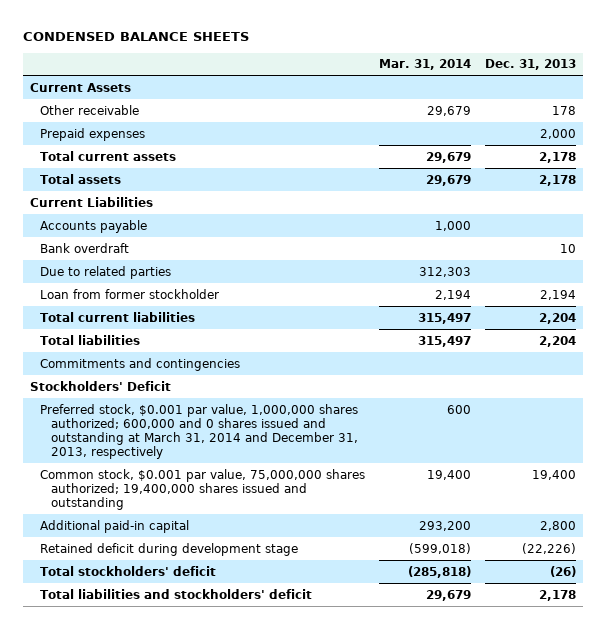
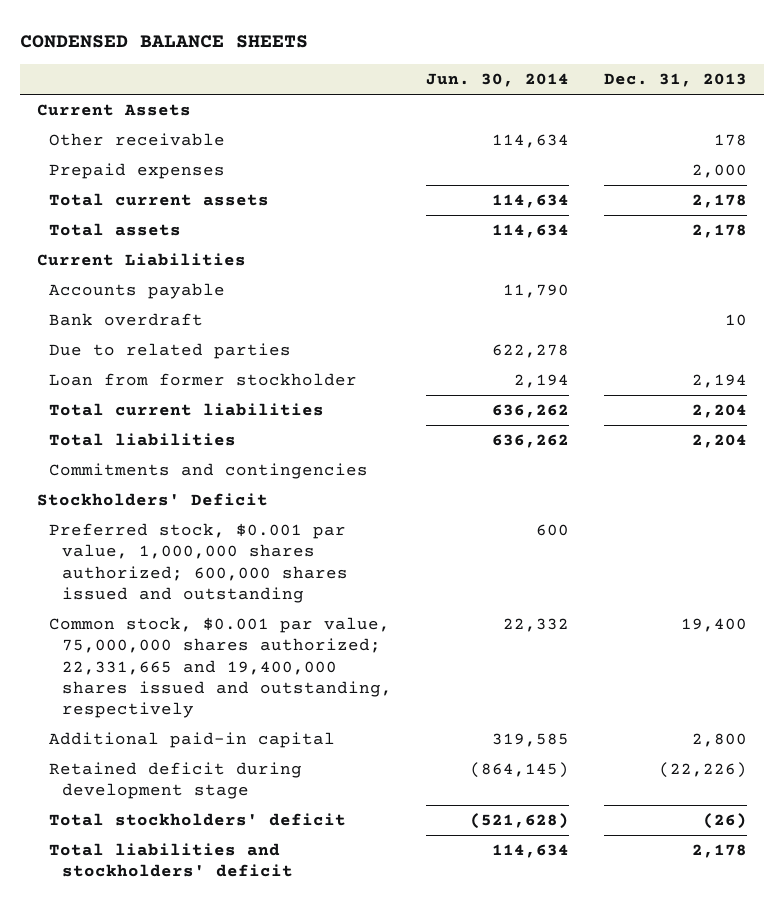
[379,59,472,71] Mar. 31, 2014 -> none
none -> [426,73,570,88] Jun. 30, 2014
[40,403,359,459] Preferred stock, $0.001 par value, 1,000,000 shares authorized; 600,000 and 0 shares issued and outstanding at March 31, 2014 and December 31, 2013, respectively -> [49,522,348,603] Preferred stock, $0.001 par value, 1,000,000 shares authorized; 600,000 shares issued and outstanding
[40,468,366,510] Common stock, $0.001 par value, 75,000,000 shares authorized; 19,400,000 shares issued and outstanding -> [49,616,392,719] Common stock, $0.001 par value, 75,000,000 shares authorized; 22,331,665 and 19,400,000 shares issued and outstanding, respectively

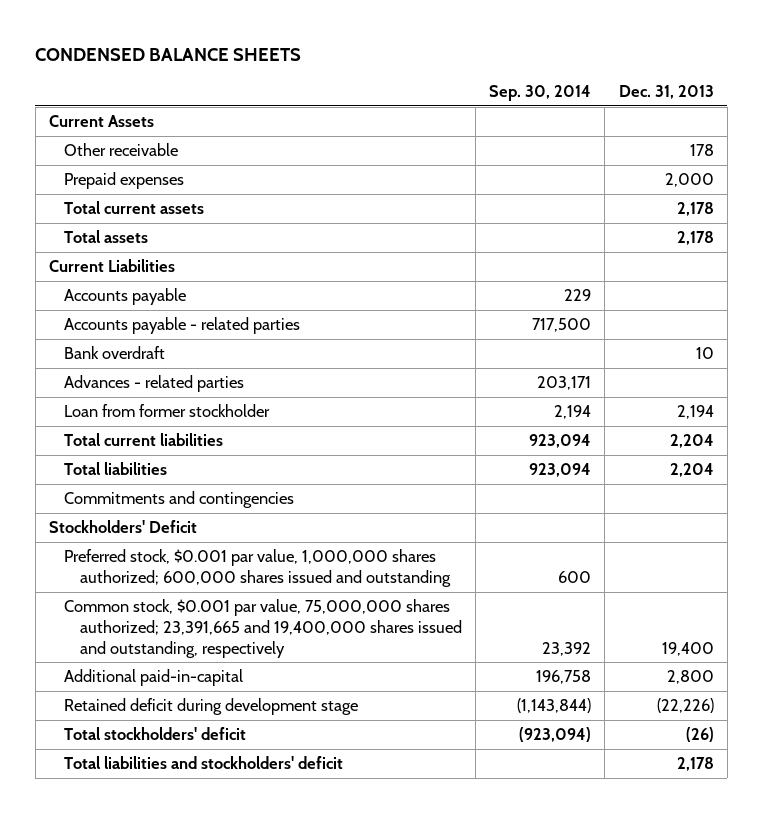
[426,73,570,88] Jun. 30, 2014 -> none
none -> [489,84,592,101] Sep. 30, 2014
none -> [64,317,301,335] Accounts payable - related parties
[49,342,292,359] Due to related parties -> [64,375,245,393] Advances - related parties
[49,616,392,719] Common stock, $0.001 par value, 75,000,000 shares authorized; 22,331,665 and 19,400,000 shares issued and outstanding, respectively -> [64,599,462,658] Common stock, $0.001 par value, 75,000,000 shares authorized; 23,391,665 and 19,400,000 shares issued and outstanding, respectively
[49,731,336,748] Additional paid-in capital -> [64,669,244,687] Additional paid-in-capital

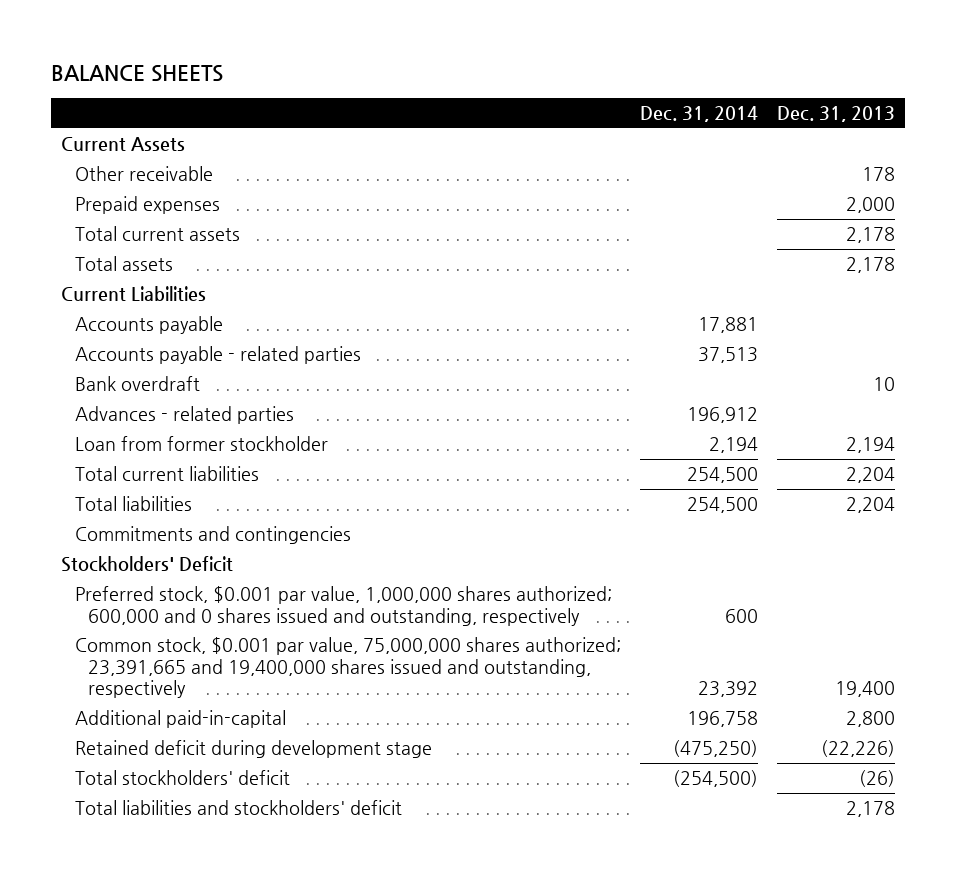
[35,47,302,61] CONDENSED BALANCE SHEETS -> [51,64,224,82] BALANCE SHEETS
[489,84,592,101] Sep. 30, 2014 -> none
none -> [639,106,758,123] Dec. 31, 2014
[64,549,451,587] Preferred stock, $0.001 par value, 1,000,000 shares authorized; 600,000 shares issued and outstanding -> [74,586,612,626] Preferred stock, $0.001 par value, 1,000,000 shares authorized; 600,000 and 0 shares issued and outstanding, respectively

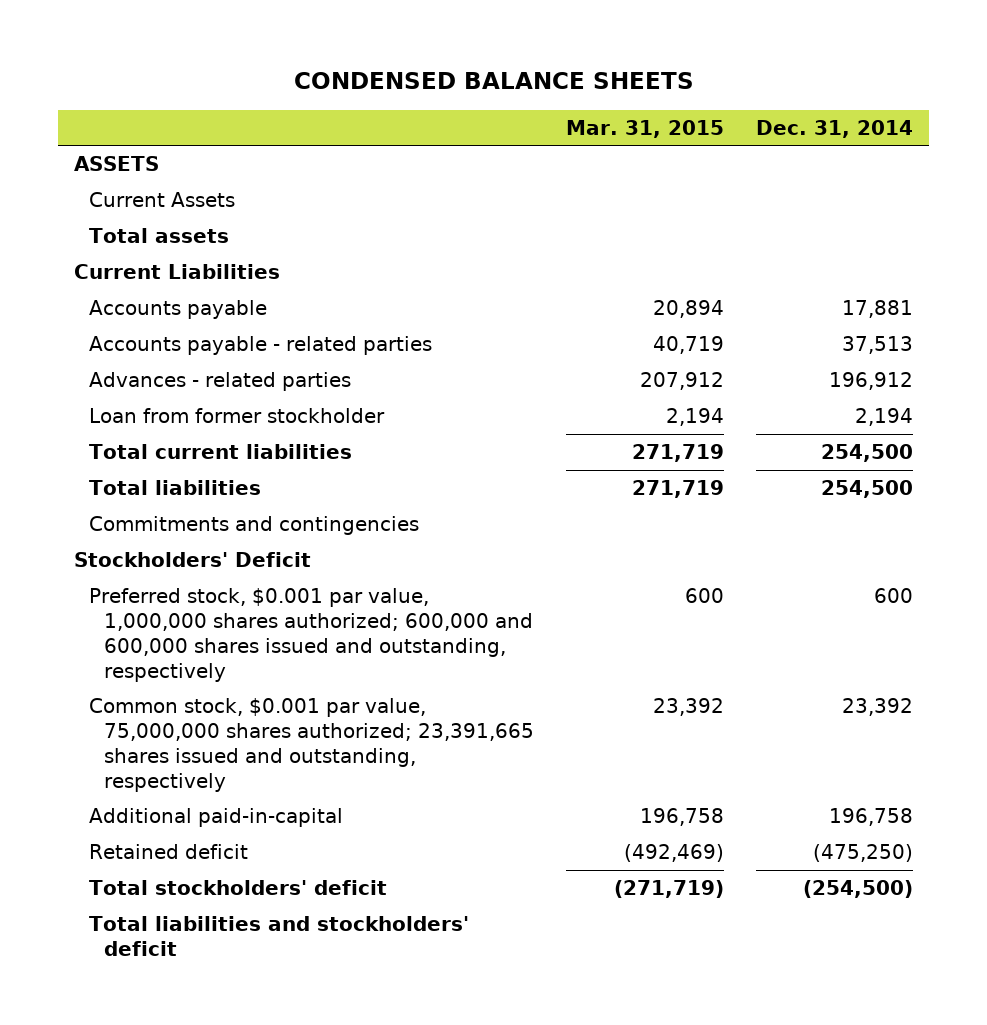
[51,64,224,82] BALANCE SHEETS -> [293,72,694,90] CONDENSED BALANCE SHEETS
[777,106,896,123] Dec. 31, 2013 -> none
none -> [566,119,725,138] Mar. 31, 2015
none -> [74,156,160,172] ASSETS
[74,166,213,182] Other receivable -> none
[74,196,220,215] Prepaid expenses -> none
[74,226,240,242] Total current assets -> none
[74,376,200,392] Bank overdraft -> none
[74,586,612,626] Preferred stock, $0.001 par value, 1,000,000 shares authorized; 600,000 and 0 shares issued and outstanding, respectively -> [89,588,534,682] Preferred stock, $0.001 par value, 1,000,000 shares authorized; 600,000 and 600,000 shares issued and outstanding, respectively
[74,637,621,699] Common stock, $0.001 par value, 75,000,000 shares authorized; 23,391,665 and 19,400,000 shares issued and outstanding, respectively -> [89,698,535,792] Common stock, $0.001 par value, 75,000,000 shares authorized; 23,391,665 shares issued and outstanding, respectively
[74,740,432,759] Retained deficit during development stage -> [89,844,249,860] Retained deficit

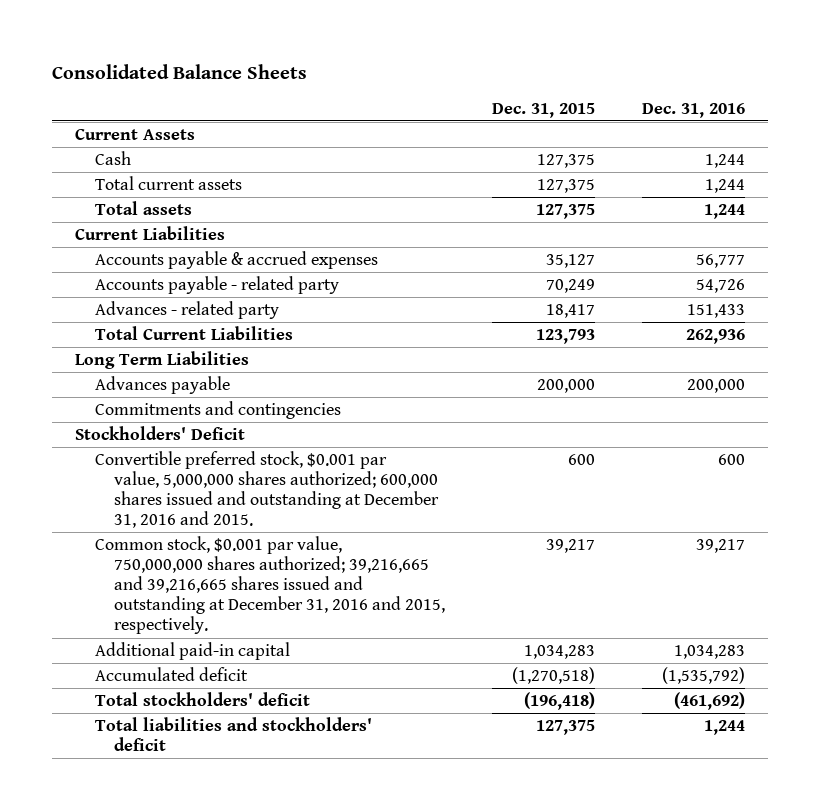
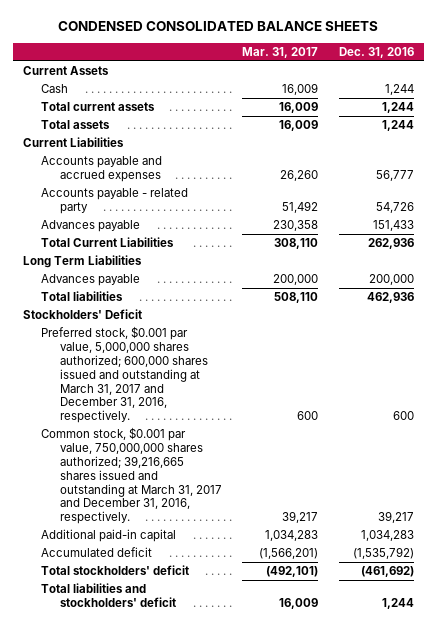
[51,63,307,79] Consolidated Balance Sheets -> [58,20,379,31] CONDENSED CONSOLIDATED BALANCE SHEETS
[491,102,595,118] Dec. 31, 2015 -> none
none -> [242,46,319,58] Mar. 31, 2017
[94,250,378,269] Accounts payable & accrued expenses -> [41,156,163,183] Accounts payable and accrued expenses
[94,300,279,319] Advances - related party -> [41,220,141,233] Advances payable
[94,400,341,419] Commitments and contingencies -> none
none -> [41,291,124,302] Total liabilities
[94,450,439,529] Convertible preferred stock, $0.001 par value, 5,000,000 shares authorized; 600,000 shares issued and outstanding at December 31, 2016 and 2015. -> [41,326,208,424] Preferred stock, $0.001 par value, 5,000,000 shares authorized; 600,000 shares issued and outstanding at March 31, 2017 and December 31, 2016, respectively.
[94,535,445,635] Common stock, $0.001 par value, 750,000,000 shares authorized; 39,216,665 and 39,216,665 shares issued and outstanding at December 31, 2016 and 2015, respectively. -> [41,427,222,525] Common stock, $0.001 par value, 750,000,000 shares authorized; 39,216,665 shares issued and outstanding at March 31, 2017 and December 31, 2016, respectively.

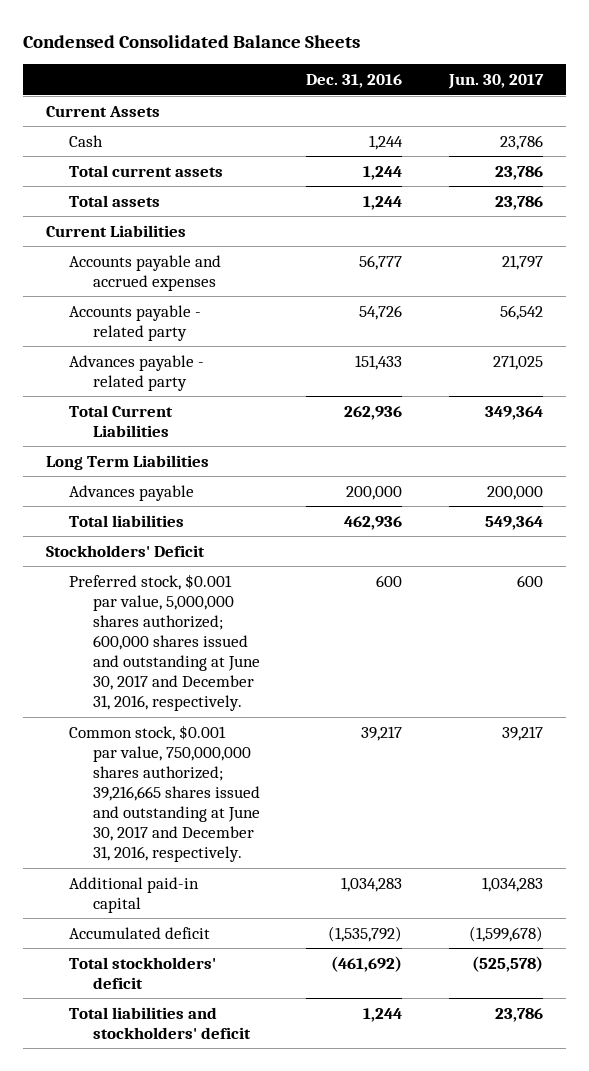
[58,20,379,31] CONDENSED CONSOLIDATED BALANCE SHEETS -> [22,35,360,49] Condensed Consolidated Balance Sheets
[242,46,319,58] Mar. 31, 2017 -> none
none -> [447,74,544,90] Jun. 30, 2017
[41,220,141,233] Advances payable -> [69,354,205,391] Advances payable - related party
[41,326,208,424] Preferred stock, $0.001 par value, 5,000,000 shares authorized; 600,000 shares issued and outstanding at March 31, 2017 and December 31, 2016, respectively. -> [69,573,260,712] Preferred stock, $0.001 par value, 5,000,000 shares authorized; 600,000 shares issued and outstanding at June 30, 2017 and December 31, 2016, respectively.
[41,427,222,525] Common stock, $0.001 par value, 750,000,000 shares authorized; 39,216,665 shares issued and outstanding at March 31, 2017 and December 31, 2016, respectively. -> [69,724,260,863] Common stock, $0.001 par value, 750,000,000 shares authorized; 39,216,665 shares issued and outstanding at June 30, 2017 and December 31, 2016, respectively.

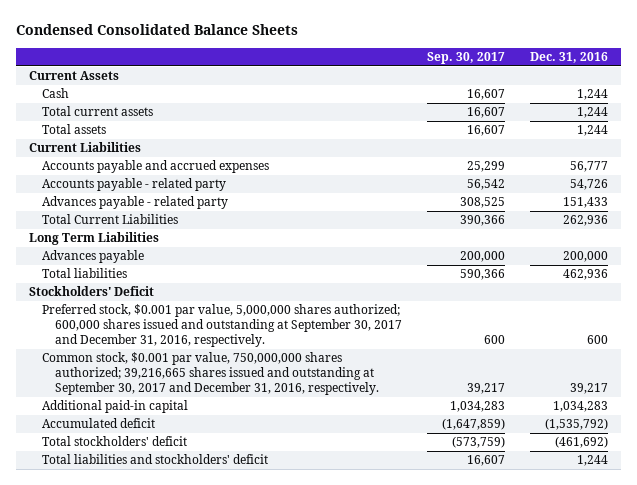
[447,74,544,90] Jun. 30, 2017 -> none
none -> [426,51,505,64] Sep. 30, 2017
[69,573,260,712] Preferred stock, $0.001 par value, 5,000,000 shares authorized; 600,000 shares issued and outstanding at June 30, 2017 and December 31, 2016, respectively. -> [41,304,402,348] Preferred stock, $0.001 par value, 5,000,000 shares authorized; 600,000 shares issued and outstanding at September 30, 2017 and December 31, 2016, respectively.
[69,724,260,863] Common stock, $0.001 par value, 750,000,000 shares authorized; 39,216,665 shares issued and outstanding at June 30, 2017 and December 31, 2016, respectively. -> [41,352,379,396] Common stock, $0.001 par value, 750,000,000 shares authorized; 39,216,665 shares issued and outstanding at September 30, 2017 and December 31, 2016, respectively.

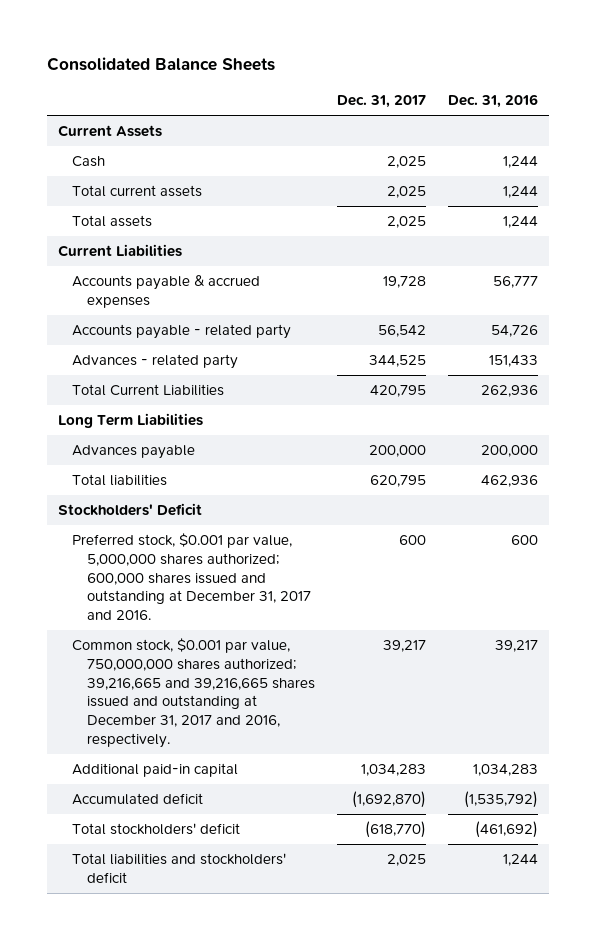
[16,24,299,36] Condensed Consolidated Balance Sheets -> [46,56,275,71] Consolidated Balance Sheets
[426,51,505,64] Sep. 30, 2017 -> none
none -> [337,94,427,108] Dec. 31, 2017
[41,160,269,174] Accounts payable and accrued expenses -> [72,275,261,308] Accounts payable & accrued expenses
[41,196,228,210] Advances payable - related party -> [72,354,239,370] Advances - related party
[41,304,402,348] Preferred stock, $0.001 par value, 5,000,000 shares authorized; 600,000 shares issued and outstanding at September 30, 2017 and December 31, 2016, respectively. -> [72,533,312,620] Preferred stock, $0.001 par value, 5,000,000 shares authorized; 600,000 shares issued and outstanding at December 31, 2017 and 2016.
[41,352,379,396] Common stock, $0.001 par value, 750,000,000 shares authorized; 39,216,665 shares issued and outstanding at September 30, 2017 and December 31, 2016, respectively. -> [72,638,316,748] Common stock, $0.001 par value, 750,000,000 shares authorized; 39,216,665 and 39,216,665 shares issued and outstanding at December 31, 2017 and 2016, respectively.

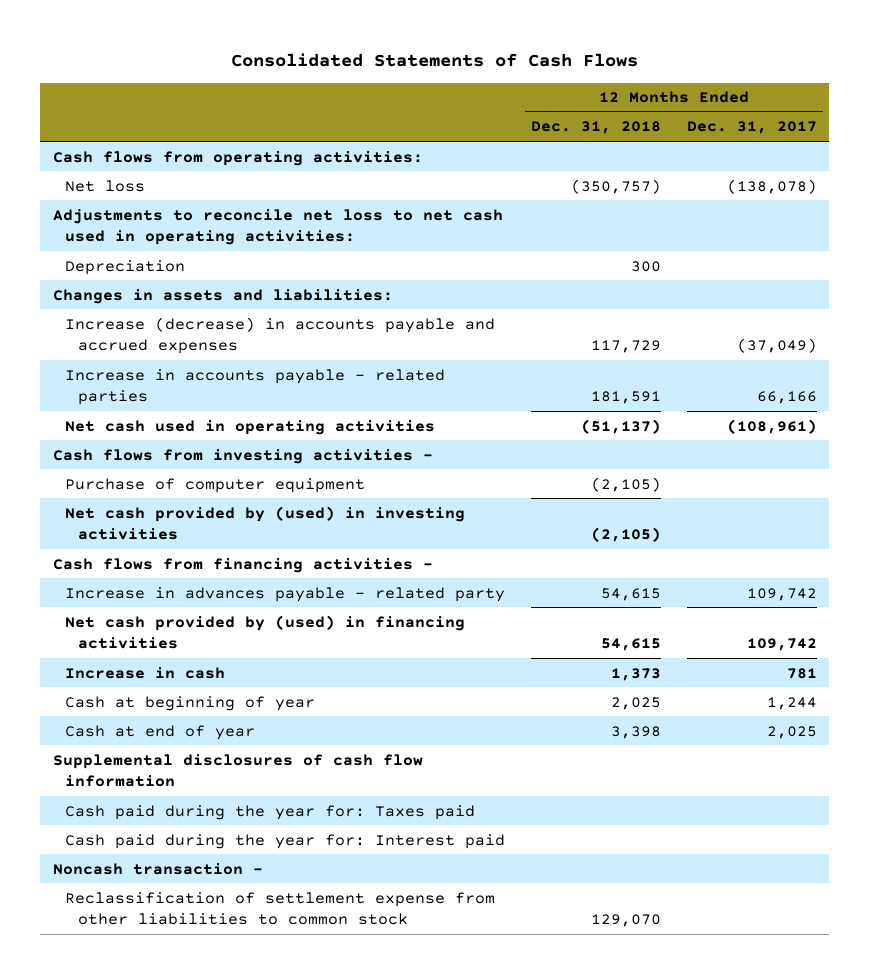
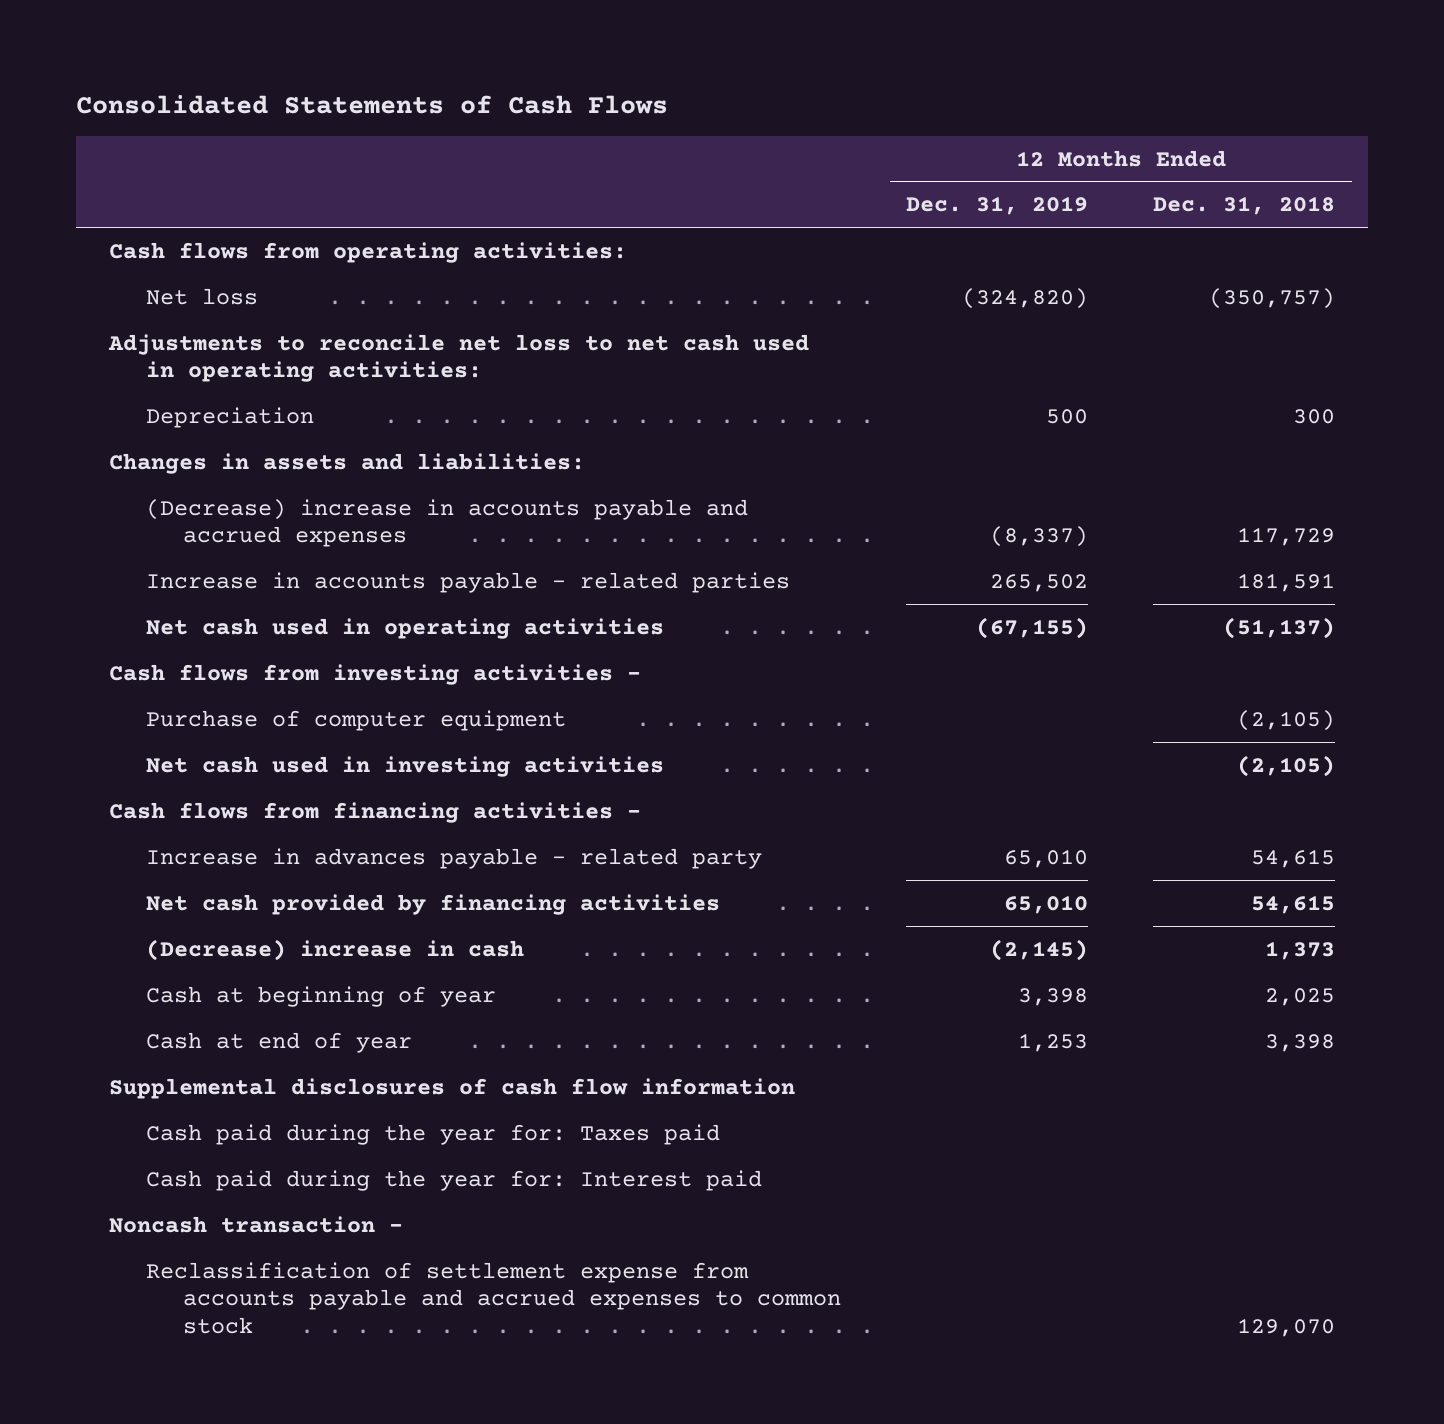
[686,121,817,135] Dec. 31, 2017 -> none
none -> [906,196,1089,216] Dec. 31, 2019
[65,316,496,355] Increase (decrease) in accounts payable and accrued expenses -> [145,498,748,548] (Decrease) increase in accounts payable and accrued expenses
[65,505,466,541] Net cash provided by (used) in investing activities -> [145,755,664,777] Net cash used in investing activities
[65,614,466,650] Net cash provided by (used) in financing activities -> [145,893,720,915] Net cash provided by financing activities
[65,666,226,679] Increase in cash -> [145,938,524,961] (Decrease) increase in cash
[65,891,496,926] Reclassification of settlement expense from other liabilities to common stock -> [145,1261,842,1334] Reclassification of settlement expense from accounts payable and accrued expenses to common stock

